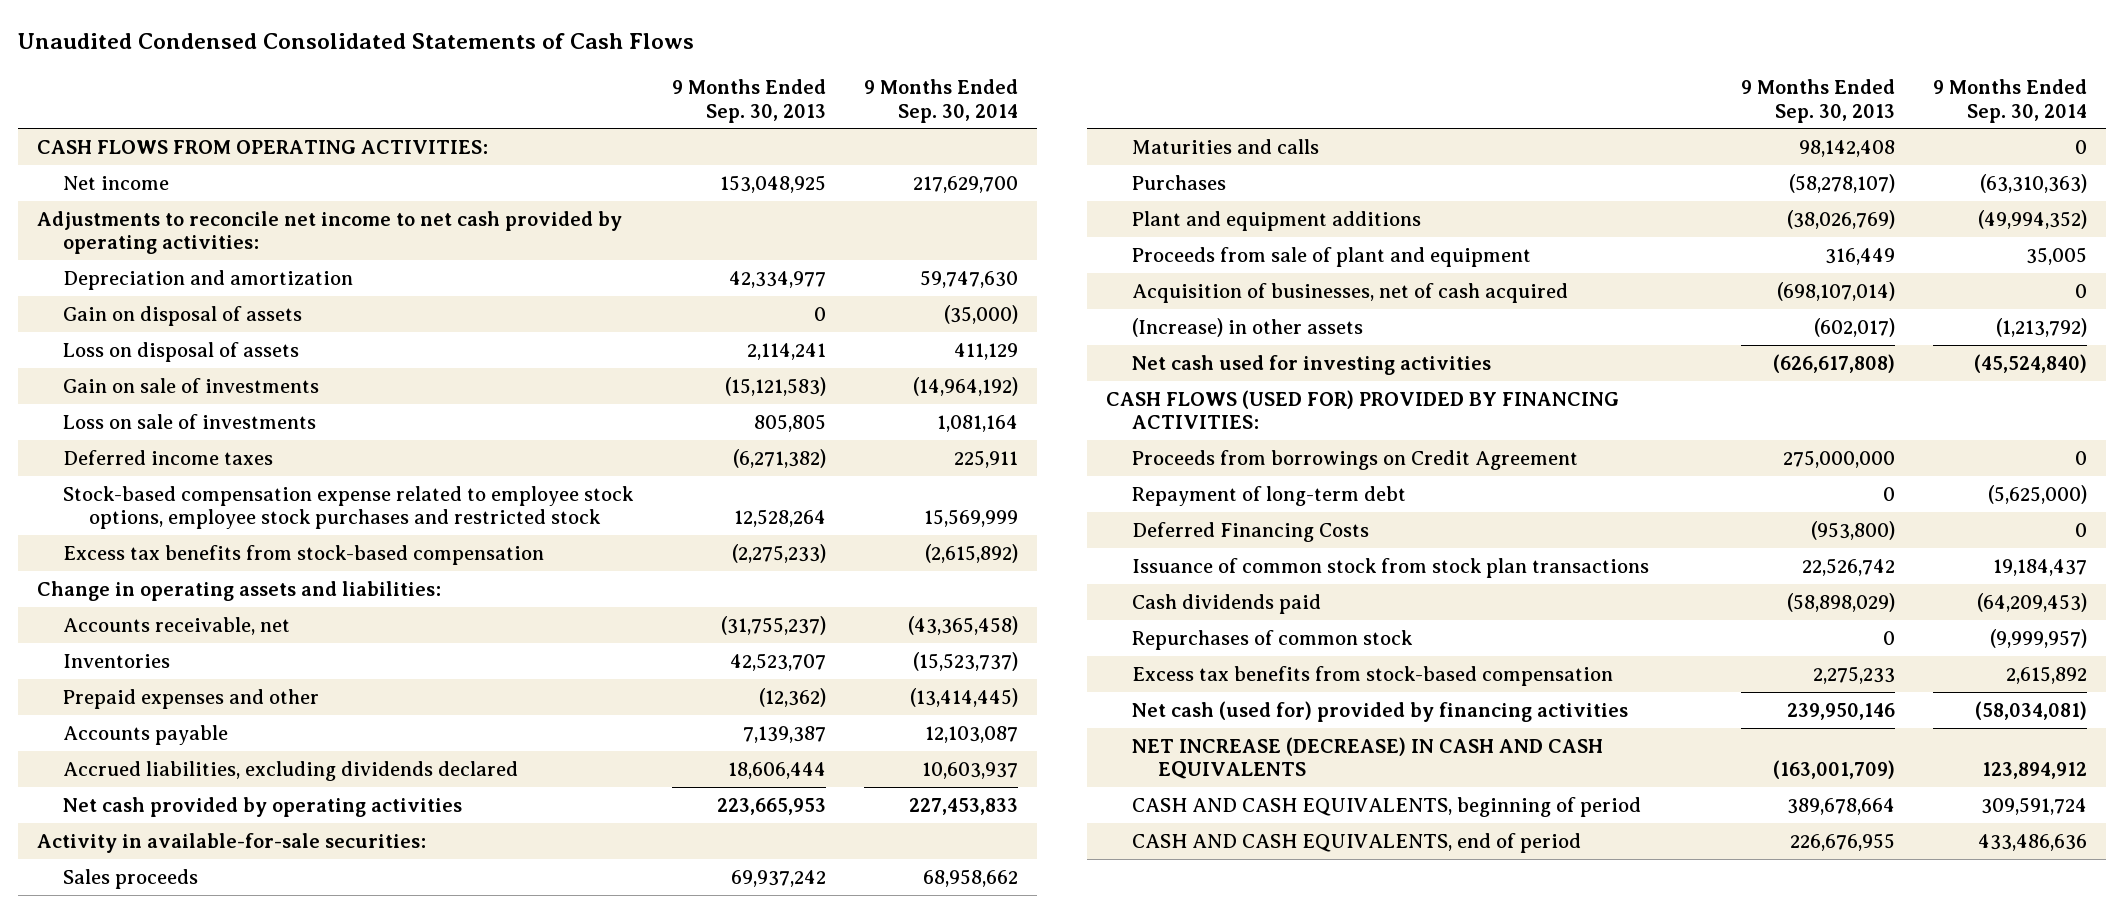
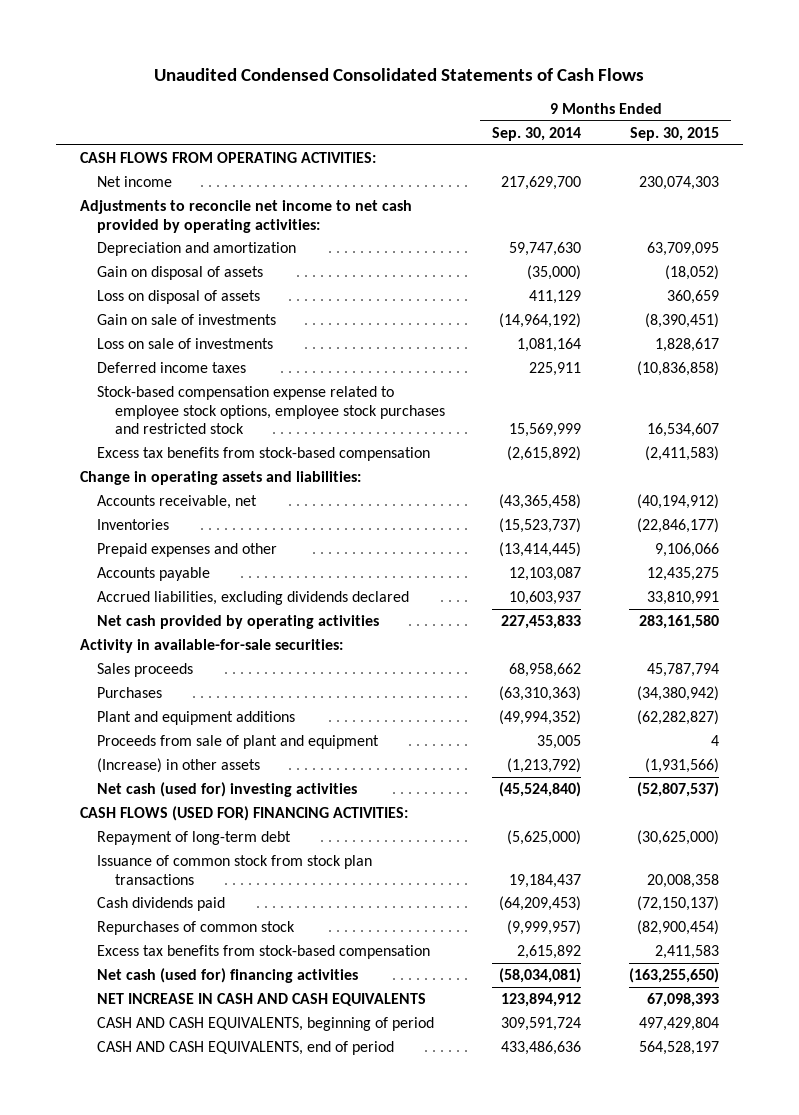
[671,78,826,123] 9 Months Ended Sep. 30, 2013 -> none
none -> [629,127,719,142] Sep. 30, 2015
[1132,138,1320,154] Maturities and calls -> none
[1132,282,1569,303] Acquisition of businesses, net of cash acquired -> none
[1132,449,1579,470] Proceeds from borrowings on Credit Agreement -> none
[1132,354,1492,375] Net cash used for investing activities -> [97,782,358,798] Net cash (used for) investing activities
[1106,389,1620,430] CASH FLOWS (USED FOR) PROVIDED BY FINANCING ACTIVITIES: -> [79,806,408,822] CASH FLOWS (USED FOR) FINANCING ACTIVITIES:
[1132,521,1370,542] Deferred Financing Costs -> none
[1132,700,1629,722] Net cash (used for) provided by financing activities -> [97,968,359,984] Net cash (used for) financing activities
[1132,736,1604,780] NET INCREASE (DECREASE) IN CASH AND CASH EQUIVALENTS -> [97,993,427,1007] NET INCREASE IN CASH AND CASH EQUIVALENTS

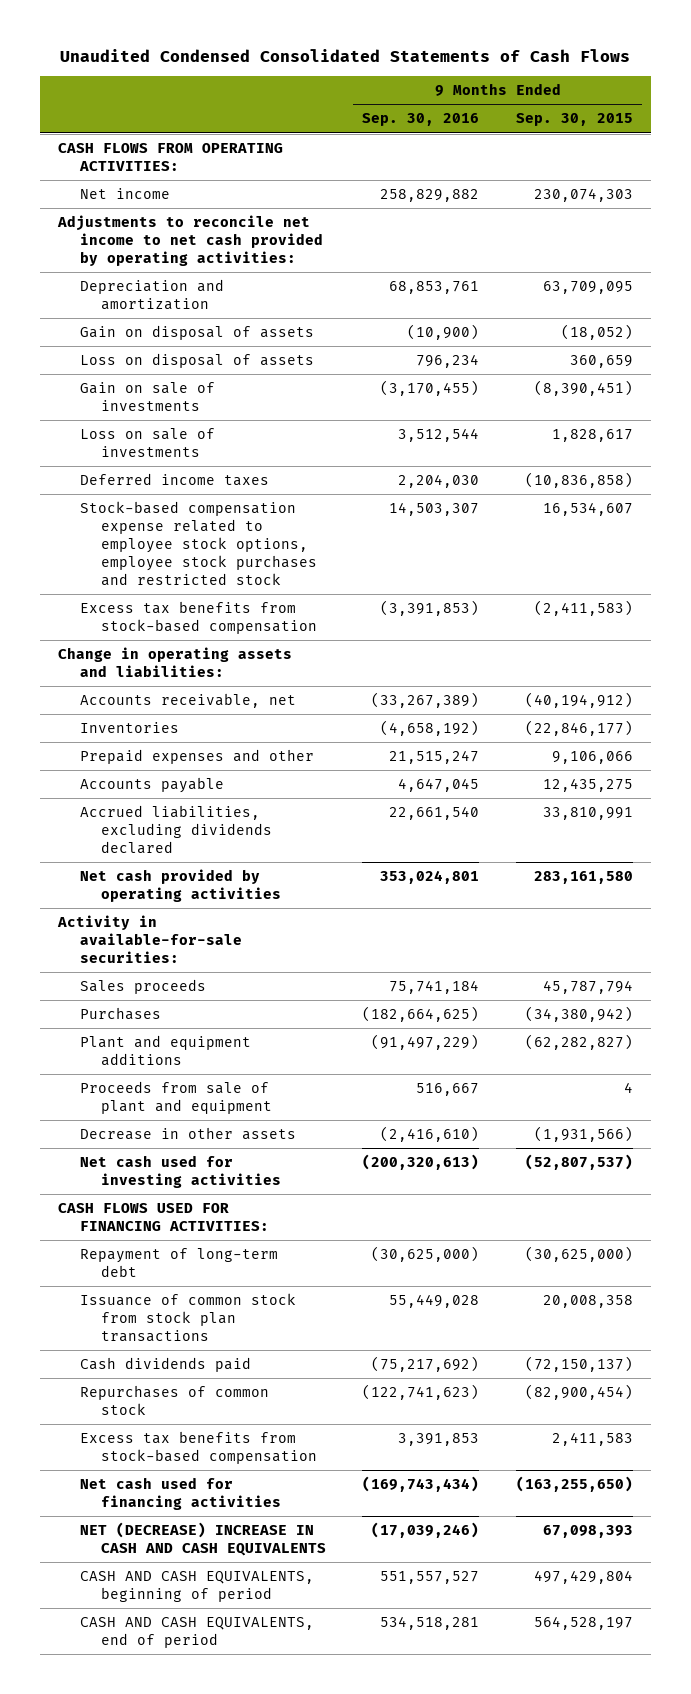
[492,127,582,142] Sep. 30, 2014 -> none
none -> [362,113,480,127] Sep. 30, 2016
[97,758,261,774] (Increase) in other assets -> [79,1127,296,1141] Decrease in other assets
[97,782,358,798] Net cash (used for) investing activities -> [79,1155,282,1188] Net cash used for investing activities
[79,806,408,822] CASH FLOWS (USED FOR) FINANCING ACTIVITIES: -> [58,1203,269,1231] CASH FLOWS USED FOR FINANCING ACTIVITIES:
[97,968,359,984] Net cash (used for) financing activities -> [79,1477,282,1510] Net cash used for financing activities
[97,993,427,1007] NET INCREASE IN CASH AND CASH EQUIVALENTS -> [79,1522,327,1556] NET (DECREASE) INCREASE IN CASH AND CASH EQUIVALENTS

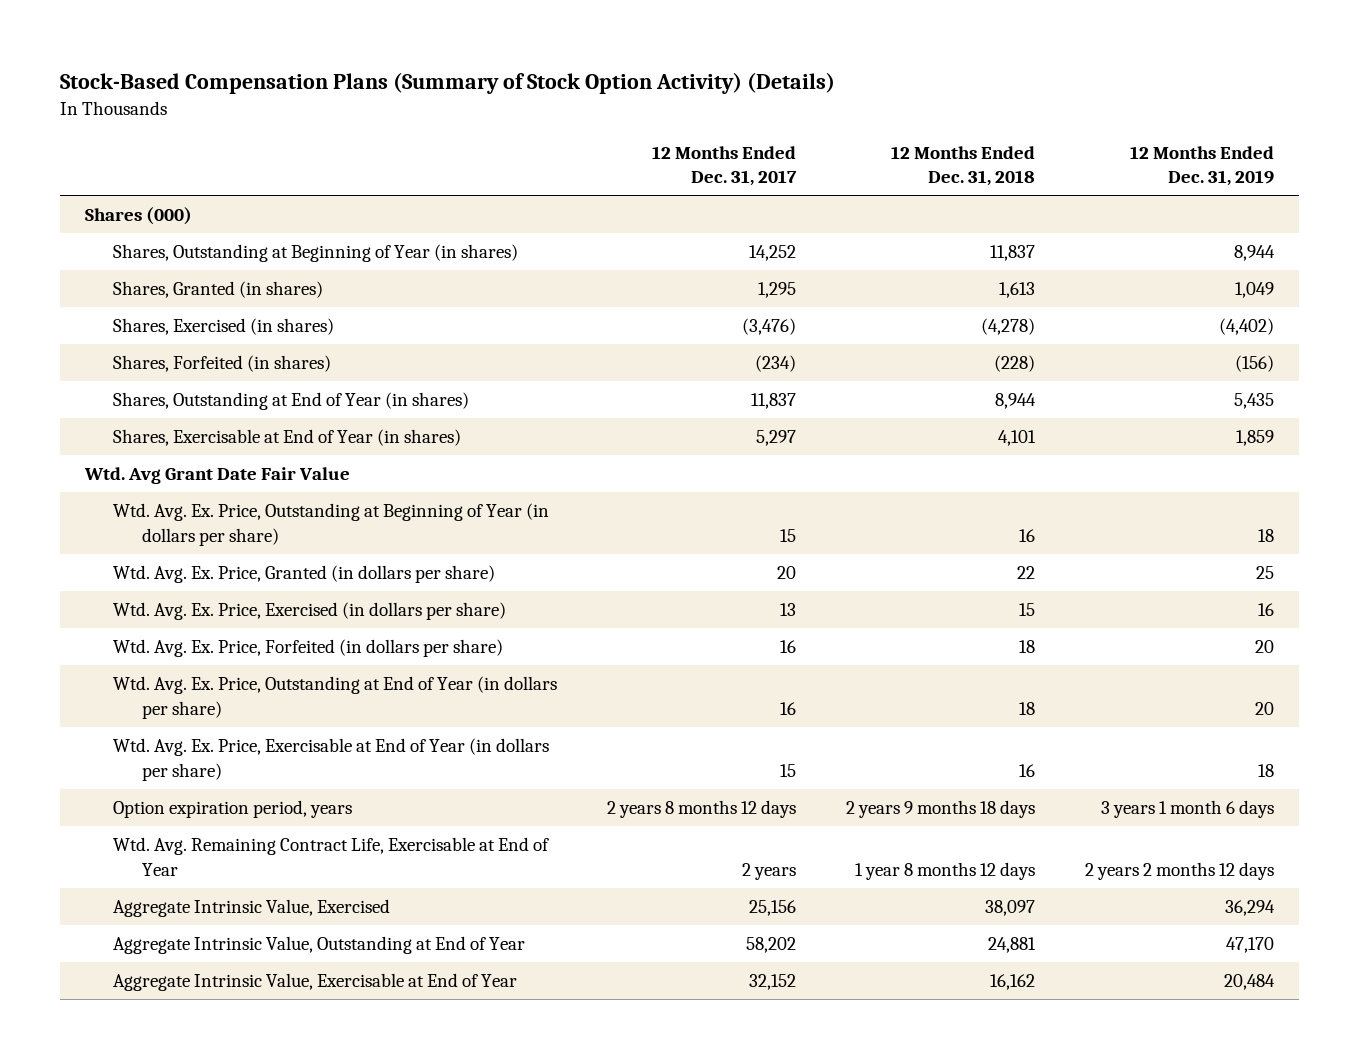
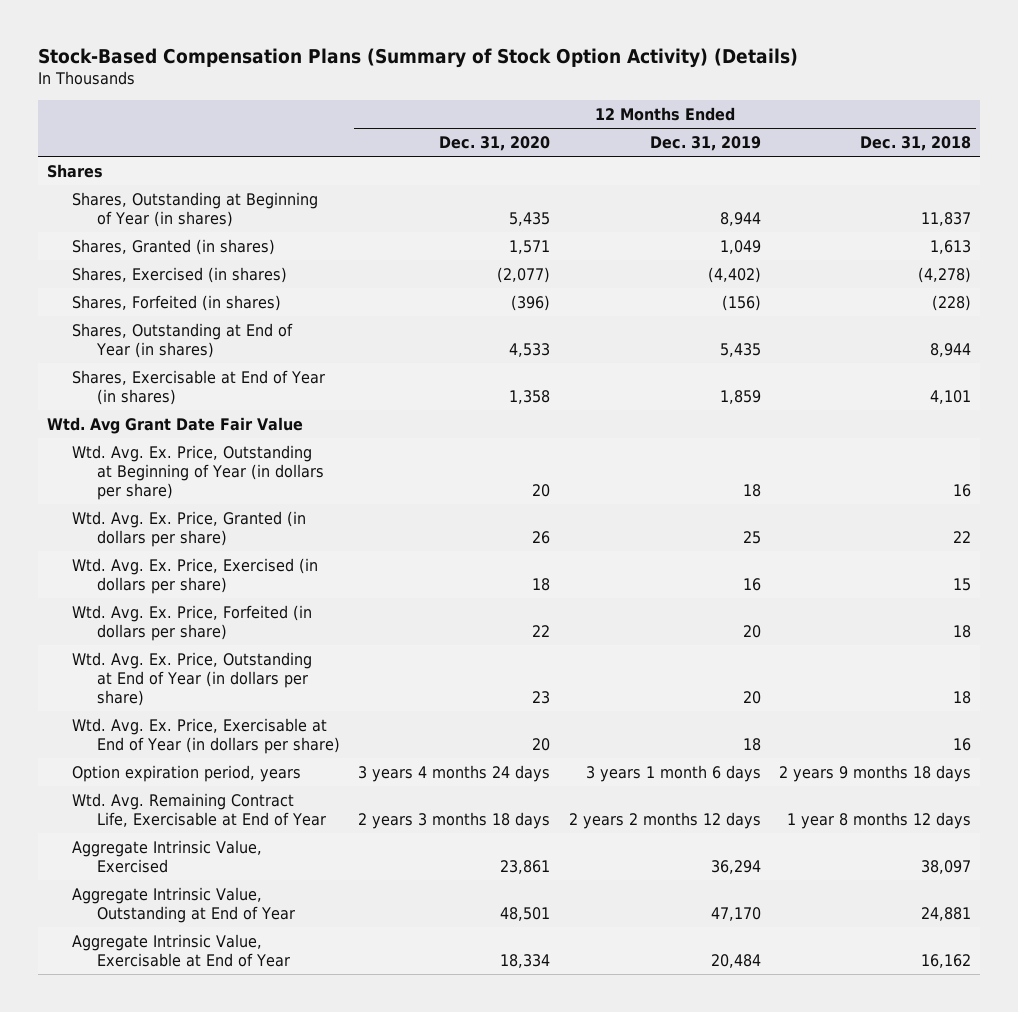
[652,145,798,187] 12 Months Ended Dec. 31, 2017 -> none
none -> [439,136,551,152] Dec. 31, 2020
[84,207,192,226] Shares (000) -> [47,163,104,178] Shares

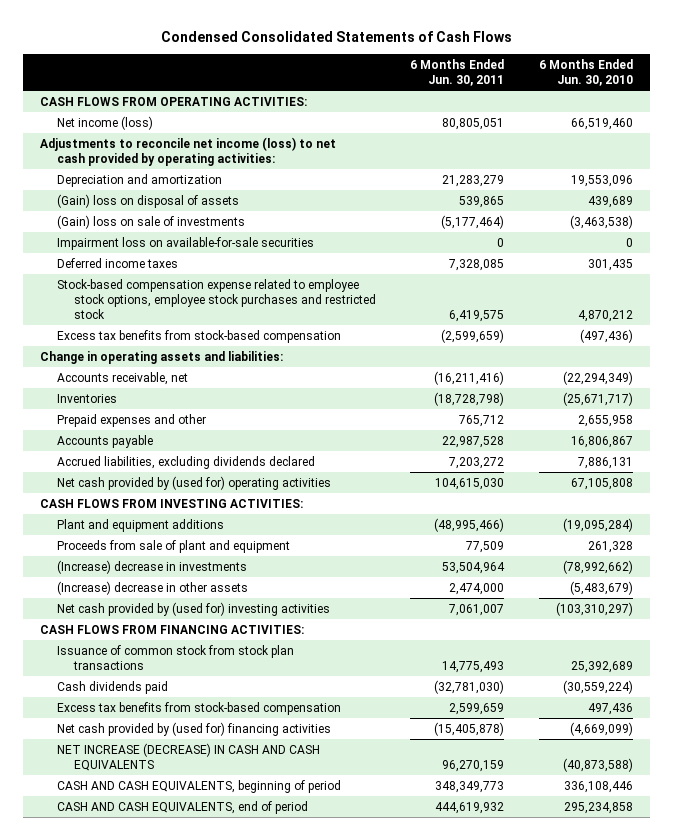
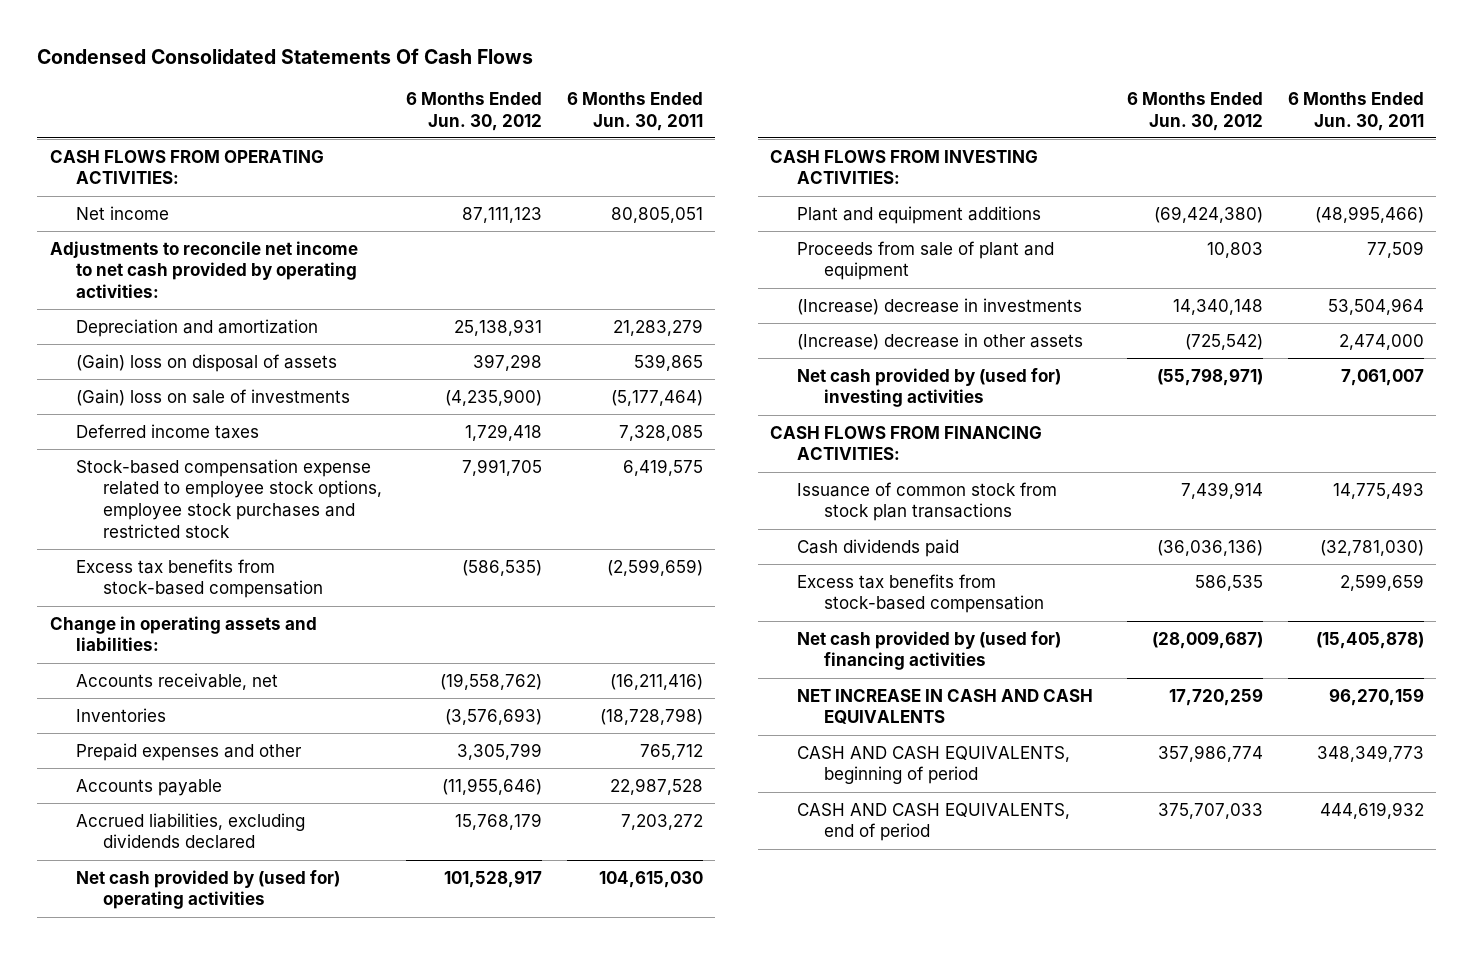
[160,30,512,42] Condensed Consolidated Statements of Cash Flows -> [37,47,534,64] Condensed Consolidated Statements Of Cash Flows
[538,58,633,86] 6 Months Ended Jun. 30, 2010 -> none
none -> [406,91,543,131] 6 Months Ended Jun. 30, 2012
[57,115,154,130] Net income (loss) -> [76,205,170,220] Net income
[40,136,337,166] Adjustments to reconcile net income (loss) to net cash provided by operating activities: -> [49,240,358,299] Adjustments to reconcile net income to net cash provided by operating activities:
[57,236,315,250] Impairment loss on available-for-sale securities -> none
[57,742,321,771] NET INCREASE (DECREASE) IN CASH AND CASH EQUIVALENTS -> [796,688,1093,725] NET INCREASE IN CASH AND CASH EQUIVALENTS

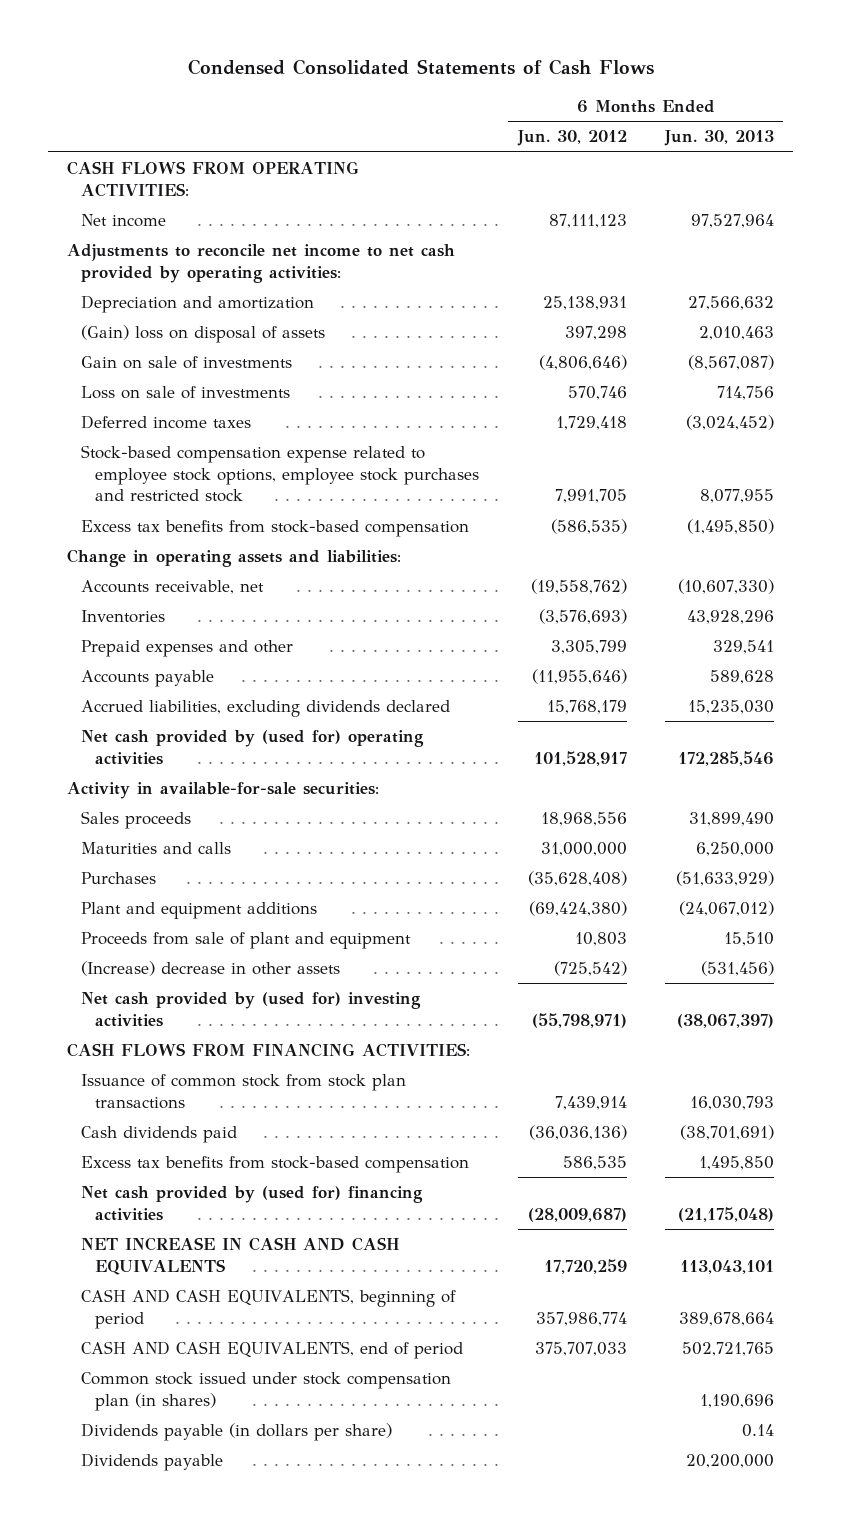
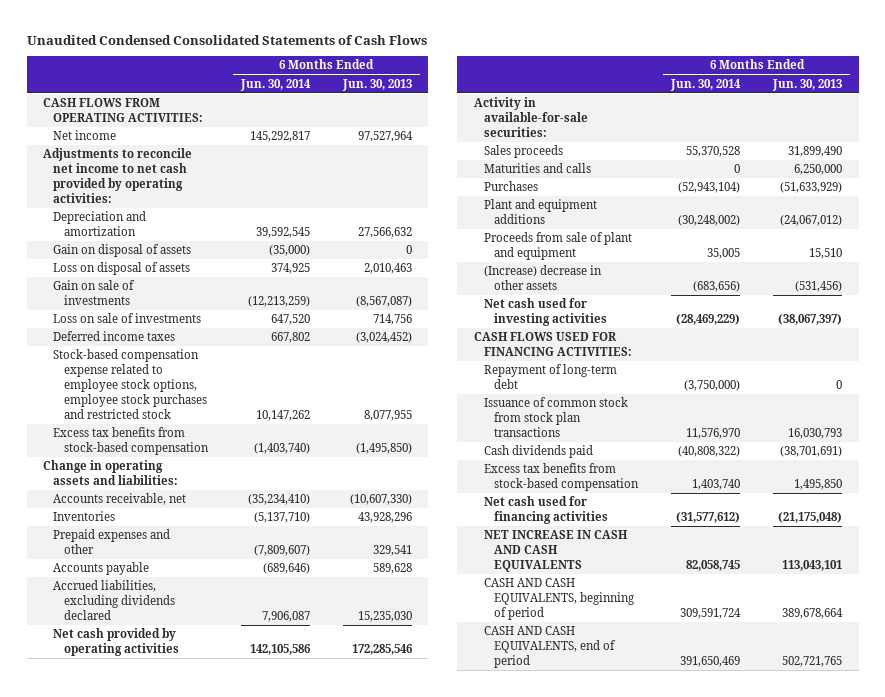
[187,59,654,76] Condensed Consolidated Statements of Cash Flows -> [26,34,427,45] Unaudited Condensed Consolidated Statements of Cash Flows
[516,130,627,147] Jun. 30, 2012 -> none
none -> [239,78,311,91] Jun. 30, 2014
none -> [53,244,192,258] Gain on disposal of assets
[81,324,326,343] (Gain) loss on disposal of assets -> [53,262,191,276] Loss on disposal of assets
[81,729,425,765] Net cash provided by (used for) operating activities -> [53,628,179,657] Net cash provided by operating activities
[81,991,422,1027] Net cash provided by (used for) investing activities -> [483,298,608,327] Net cash used for investing activities
[67,1042,471,1057] CASH FLOWS FROM FINANCING ACTIVITIES: -> [473,332,632,357] CASH FLOWS USED FOR FINANCING ACTIVITIES:
none -> [483,364,617,390] Repayment of long-term debt
[81,1185,424,1221] Net cash provided by (used for) financing activities -> [483,496,609,525] Net cash used for financing activities
[81,1371,452,1411] Common stock issued under stock compensation plan (in shares) -> none
[81,1422,393,1441] Dividends payable (in dollars per share) -> none
[81,1452,224,1471] Dividends payable -> none

